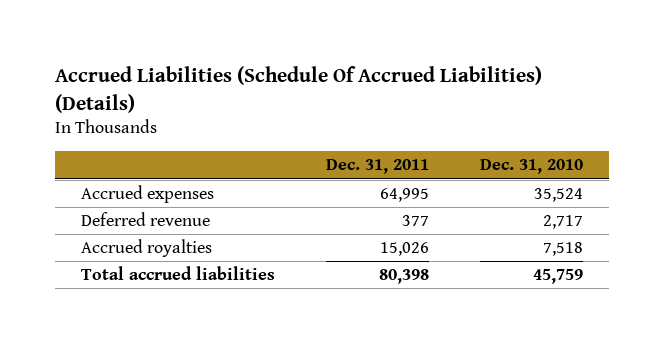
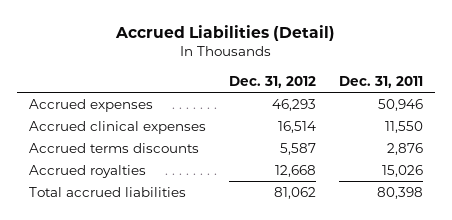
[55,66,543,113] Accrued Liabilities (Schedule Of Accrued Liabilities) (Details) -> [115,25,336,42] Accrued Liabilities (Detail)
[480,159,584,175] Dec. 31, 2010 -> none
none -> [229,75,317,88] Dec. 31, 2012
[80,212,210,227] Deferred revenue -> none
[380,188,430,203] 64,995 -> [378,98,424,111] 50,946
none -> [28,120,206,134] Accrued clinical expenses
none -> [28,142,199,153] Accrued terms discounts

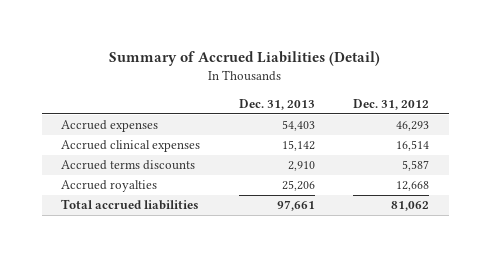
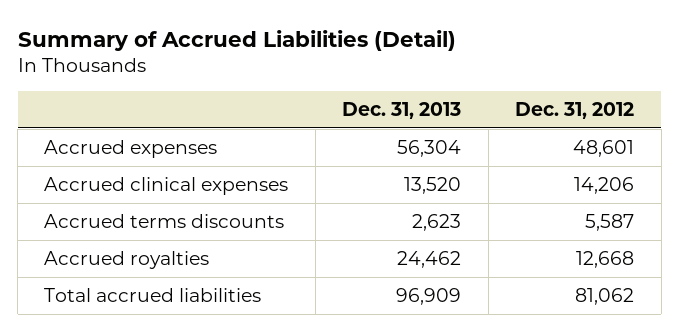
[281,120,315,132] 54,403 -> [397,139,462,157] 56,304
[396,121,430,132] 46,293 -> [573,139,635,157] 48,601
[281,140,315,152] 15,142 -> [404,176,462,194] 13,520
[396,140,430,152] 16,514 -> [574,176,635,194] 14,206
[287,161,315,172] 2,910 -> [412,213,462,231] 2,623
[281,180,315,192] 25,206 -> [397,250,462,268] 24,462
[276,200,315,212] 97,661 -> [396,287,462,305] 96,909

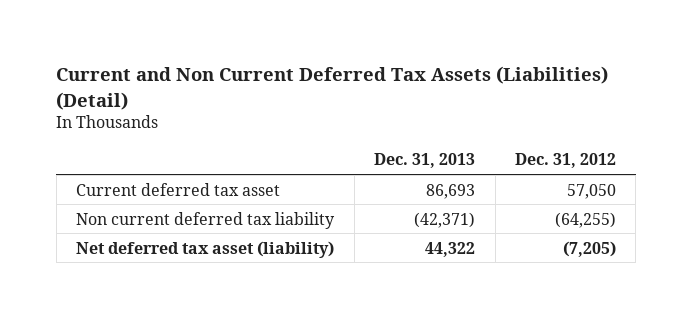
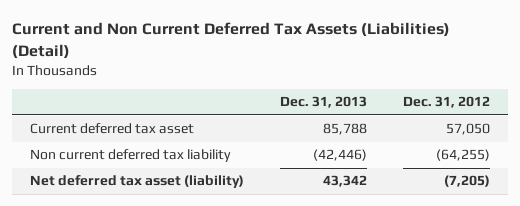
[426,183,476,199] 86,693 -> [322,123,367,136] 85,788
[414,211,476,228] (42,371) -> [312,149,367,162] (42,446)
[425,241,476,257] 44,322 -> [322,175,367,188] 43,342

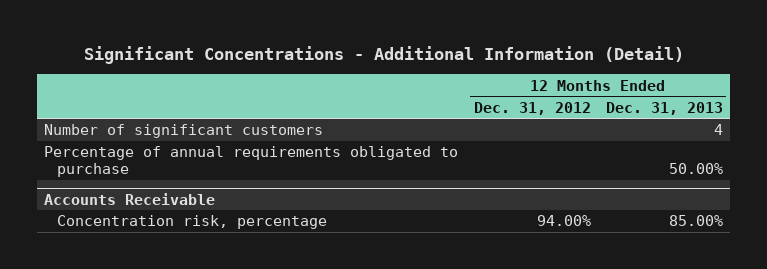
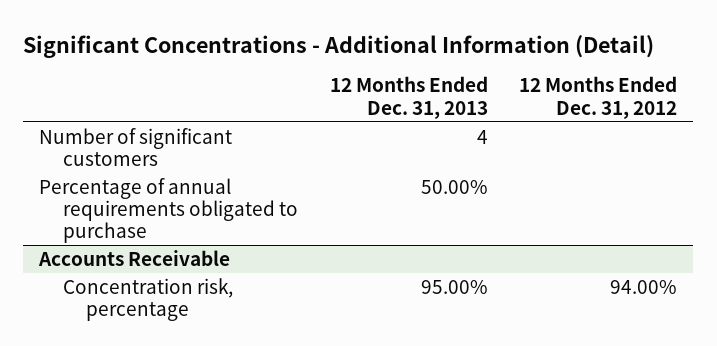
[668,215,723,227] 85.00% -> [420,279,488,294] 95.00%

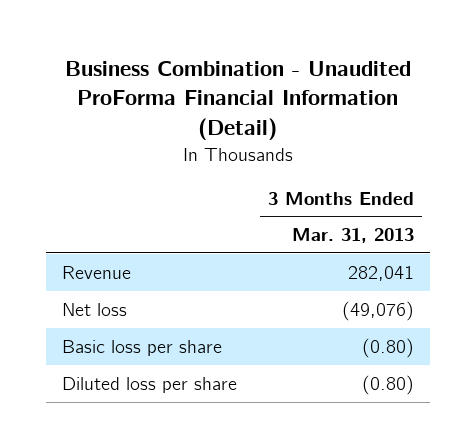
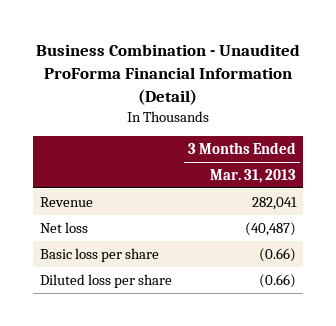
[342,300,415,321] (49,076) -> [244,221,296,236] (40,487)
[362,337,415,358] (0.80) -> [258,247,296,262] (0.66)
[362,374,415,395] (0.80) -> [258,273,296,288] (0.66)

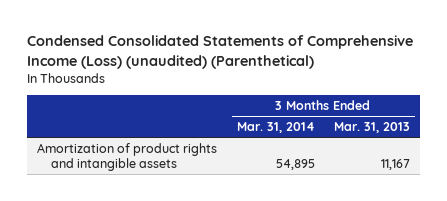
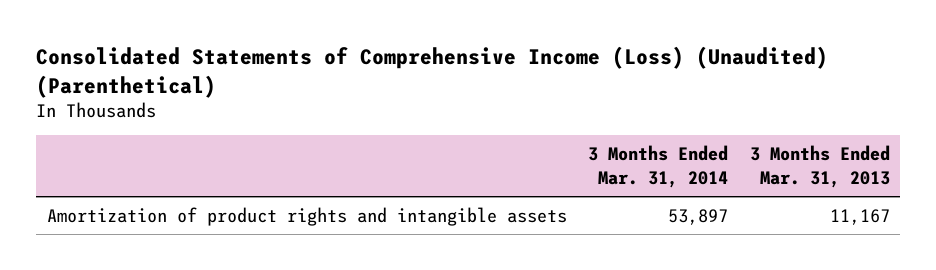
[27,35,414,69] Condensed Consolidated Statements of Comprehensive Income (Loss) (unaudited) (Parenthetical) -> [35,46,828,98] Consolidated Statements of Comprehensive Income (Loss) (Unaudited) (Parenthetical)
[275,158,315,170] 54,895 -> [668,209,729,226] 53,897

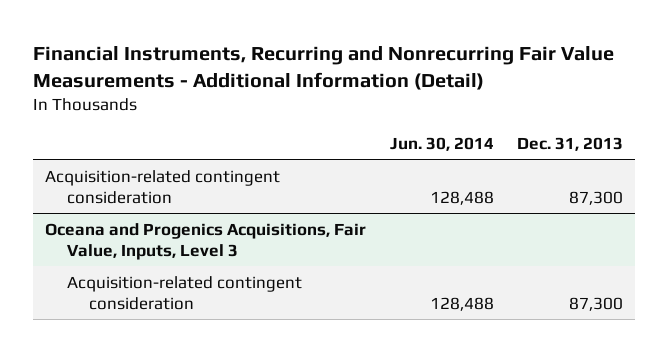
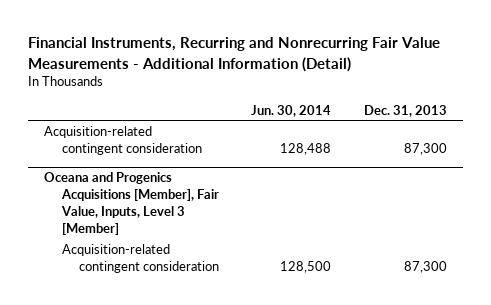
[45,222,367,260] Oceana and Progenics Acquisitions, Fair Value, Inputs, Level 3 -> [44,172,219,236] Oceana and Progenics Acquisitions [Member], Fair Value, Inputs, Level 3 [Member]
[429,296,494,311] 128,488 -> [280,260,332,273] 128,500

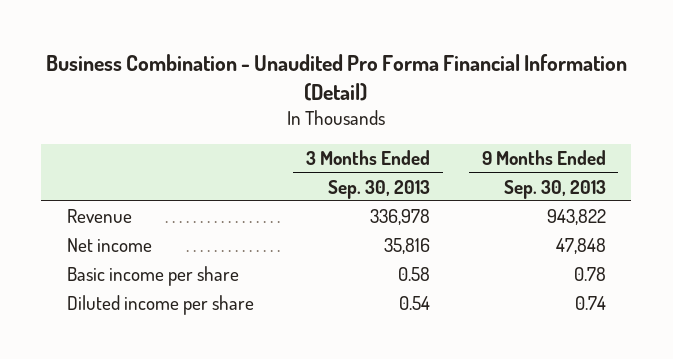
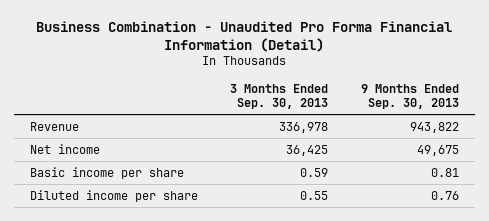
[383,238,430,255] 35,816 -> [286,144,329,156] 36,425
[555,238,606,255] 47,848 -> [416,144,459,156] 49,675
[397,267,430,282] 0.58 -> [300,167,329,177] 0.59
[573,267,606,282] 0.78 -> [430,167,459,177] 0.81
[398,296,430,311] 0.54 -> [300,190,329,200] 0.55
[574,296,606,311] 0.74 -> [430,190,459,200] 0.76

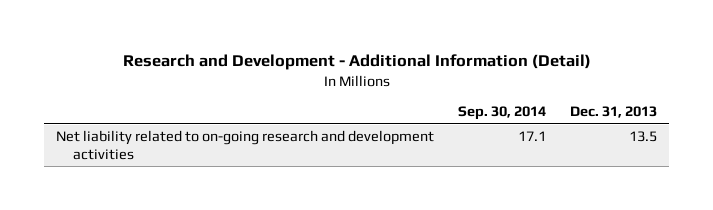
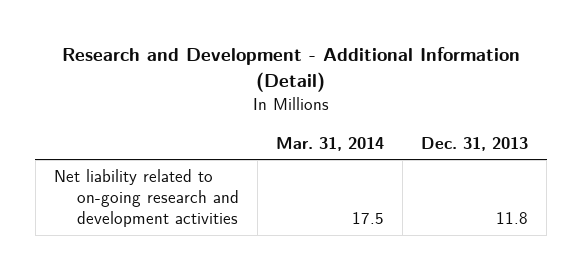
[458,106,547,121] Sep. 30, 2014 -> none
none -> [276,136,385,151] Mar. 31, 2014
[629,131,658,143] 13.5 -> [496,211,529,224] 11.8

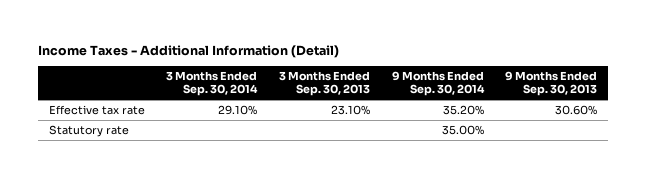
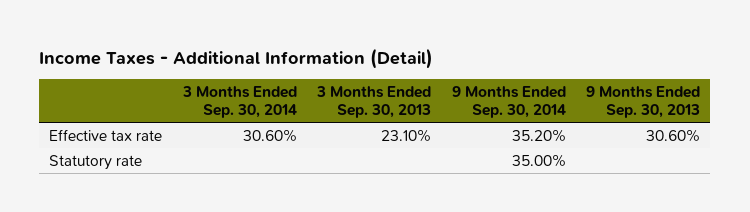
[218,105,258,116] 29.10% -> [242,128,297,142] 30.60%

